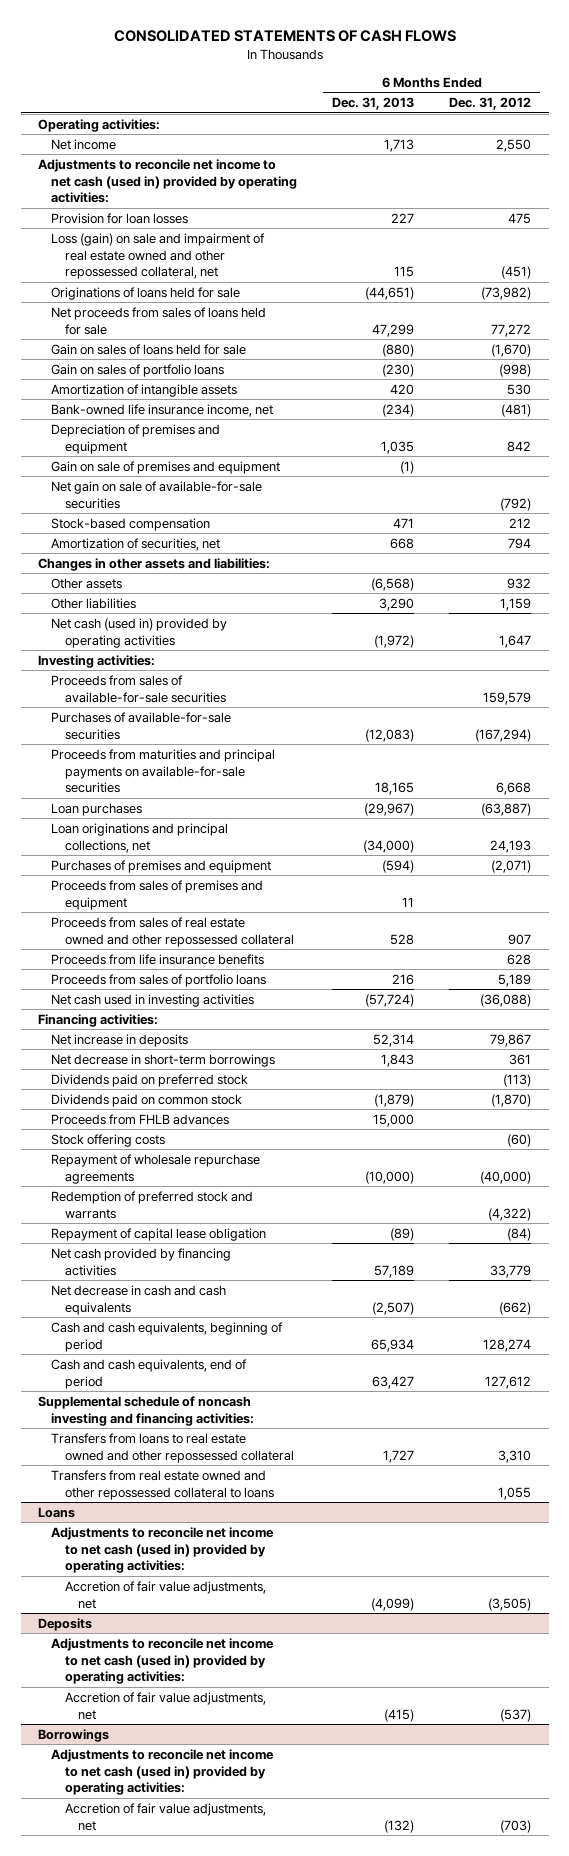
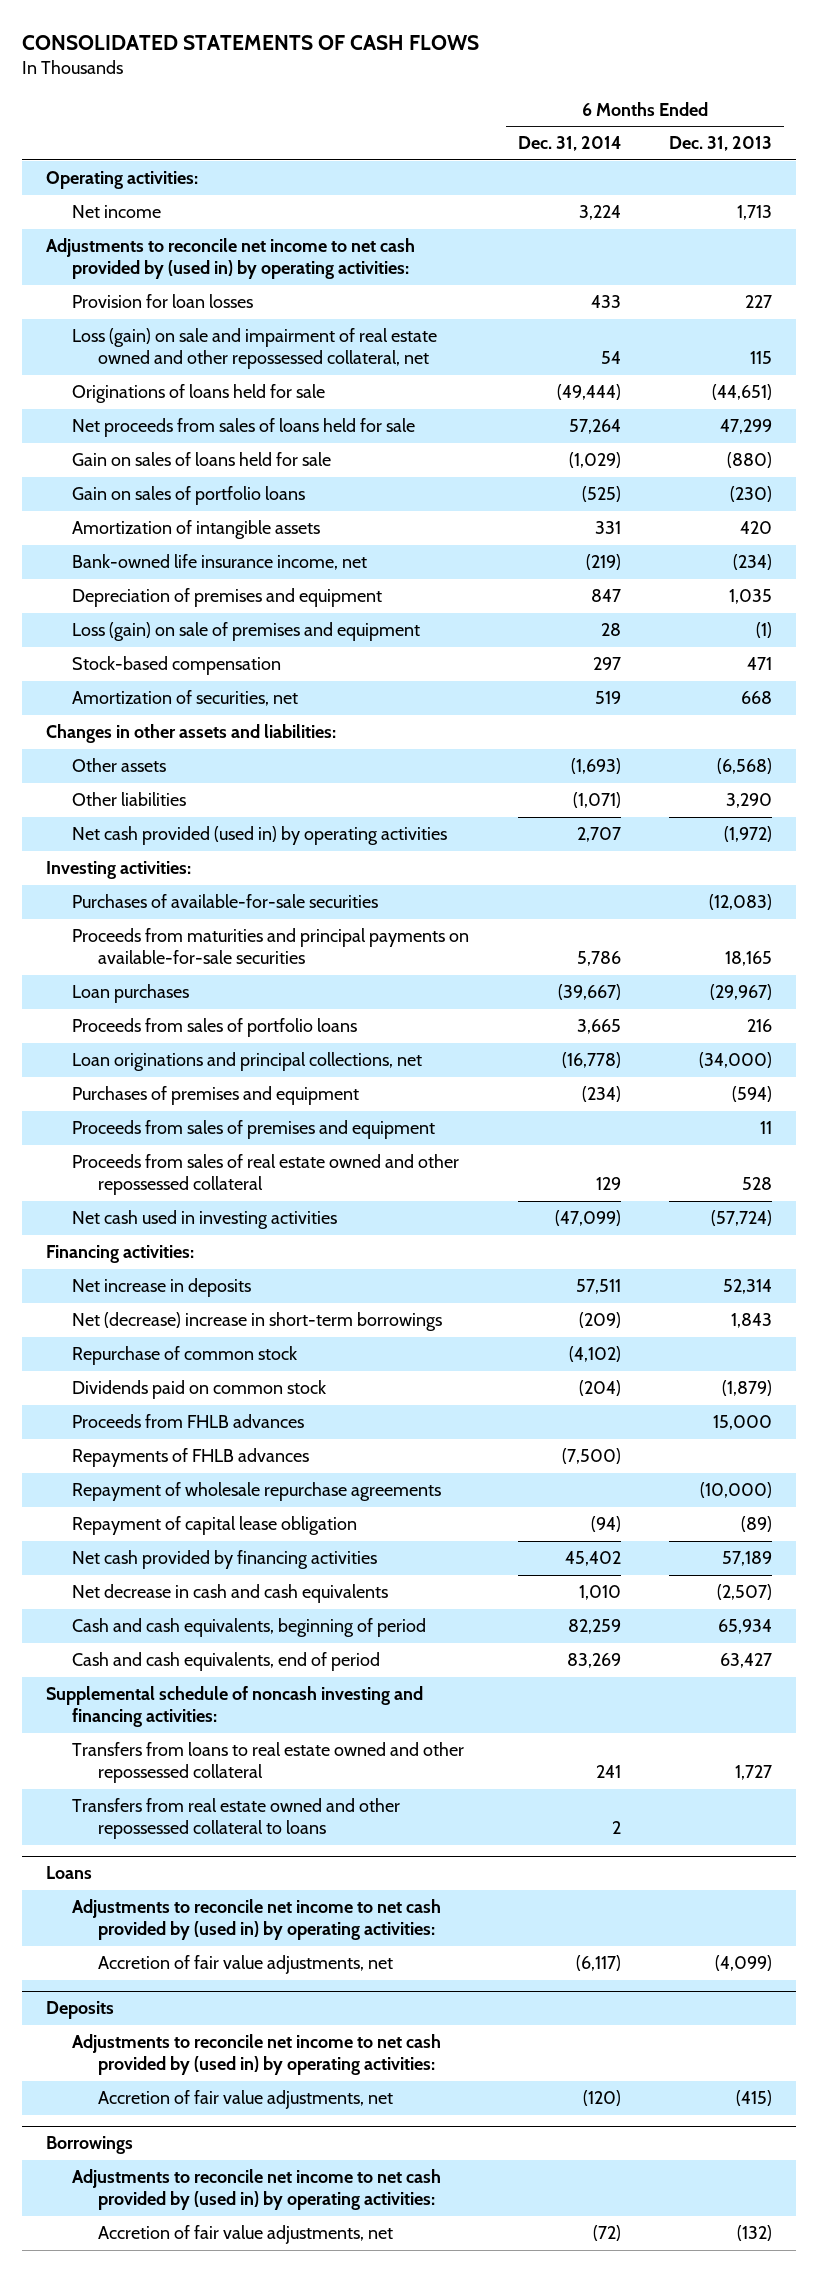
[449,97,532,111] Dec. 31, 2012 -> none
none -> [517,136,621,152] Dec. 31, 2014
[38,158,298,204] Adjustments to reconcile net income to net cash (used in) provided by operating activities: -> [45,238,415,280] Adjustments to reconcile net income to net cash provided by (used in) by operating activities:
[51,480,263,509] Net gain on sale of available-for-sale securities -> none
[51,460,281,474] Gain on sale of premises and equipment -> [72,622,421,642] Loss (gain) on sale of premises and equipment
[51,617,228,648] Net cash (used in) provided by operating activities -> [72,826,448,846] Net cash provided (used in) by operating activities
[51,674,226,703] Proceeds from sales of available-for-sale securities -> none
[51,973,267,987] Proceeds from sales of portfolio loans -> [72,1018,358,1038] Proceeds from sales of portfolio loans
[51,953,265,965] Proceeds from life insurance benefits -> none
[51,1073,249,1087] Dividends paid on preferred stock -> none
[51,1053,276,1067] Net decrease in short-term borrowings -> [72,1312,443,1332] Net (decrease) increase in short-term borrowings
none -> [72,1346,298,1366] Repurchase of common stock
[51,1133,166,1147] Stock offering costs -> none
none -> [72,1448,310,1468] Repayments of FHLB advances
[51,1190,254,1219] Redemption of preferred stock and warrants -> none
[51,1526,275,1574] Adjustments to reconcile net income to net cash (used in) provided by operating activities: -> [72,1899,442,1941] Adjustments to reconcile net income to net cash provided by (used in) by operating activities:
[51,1637,275,1685] Adjustments to reconcile net income to net cash (used in) provided by operating activities: -> [72,2034,442,2076] Adjustments to reconcile net income to net cash provided by (used in) by operating activities:
[51,1748,275,1796] Adjustments to reconcile net income to net cash (used in) provided by operating activities: -> [72,2169,442,2211] Adjustments to reconcile net income to net cash provided by (used in) by operating activities:

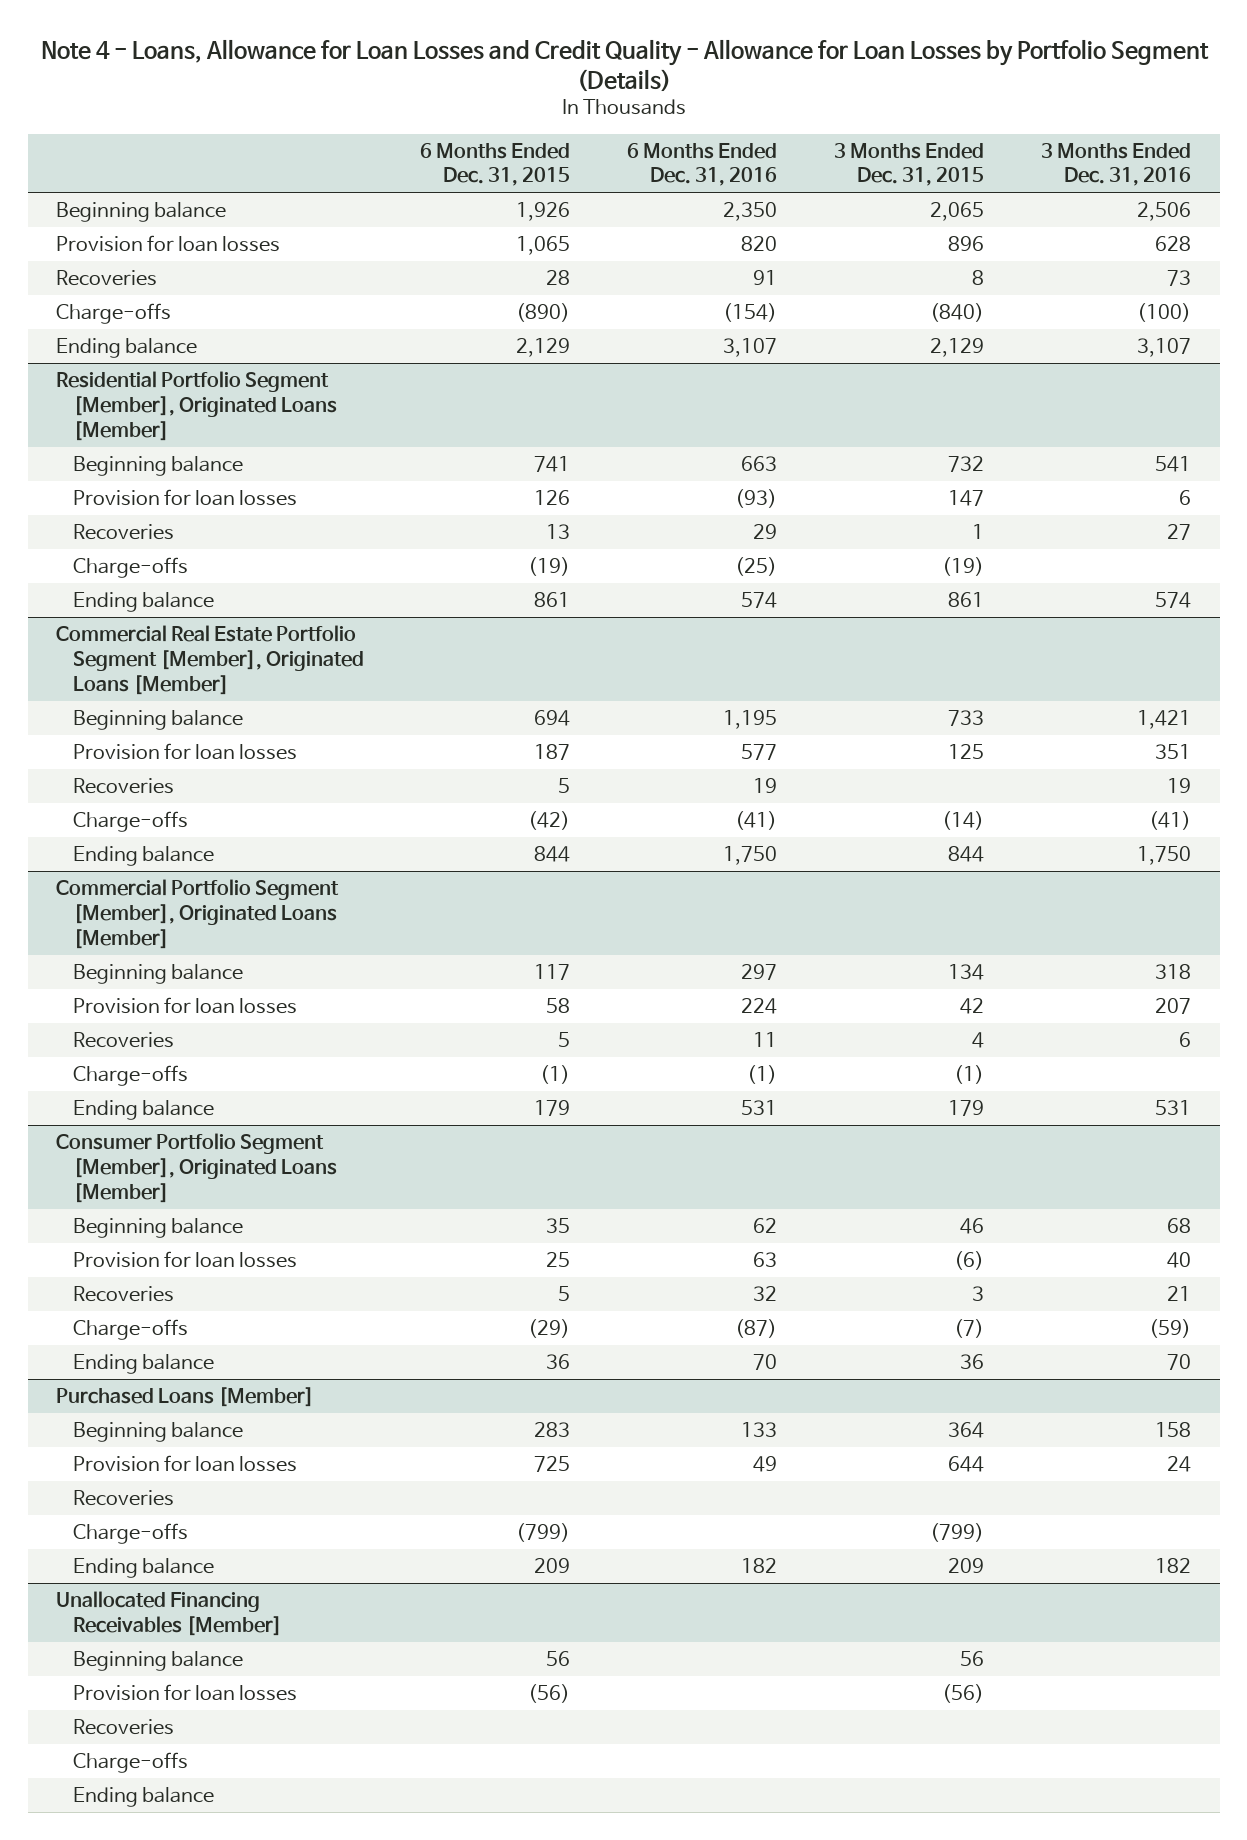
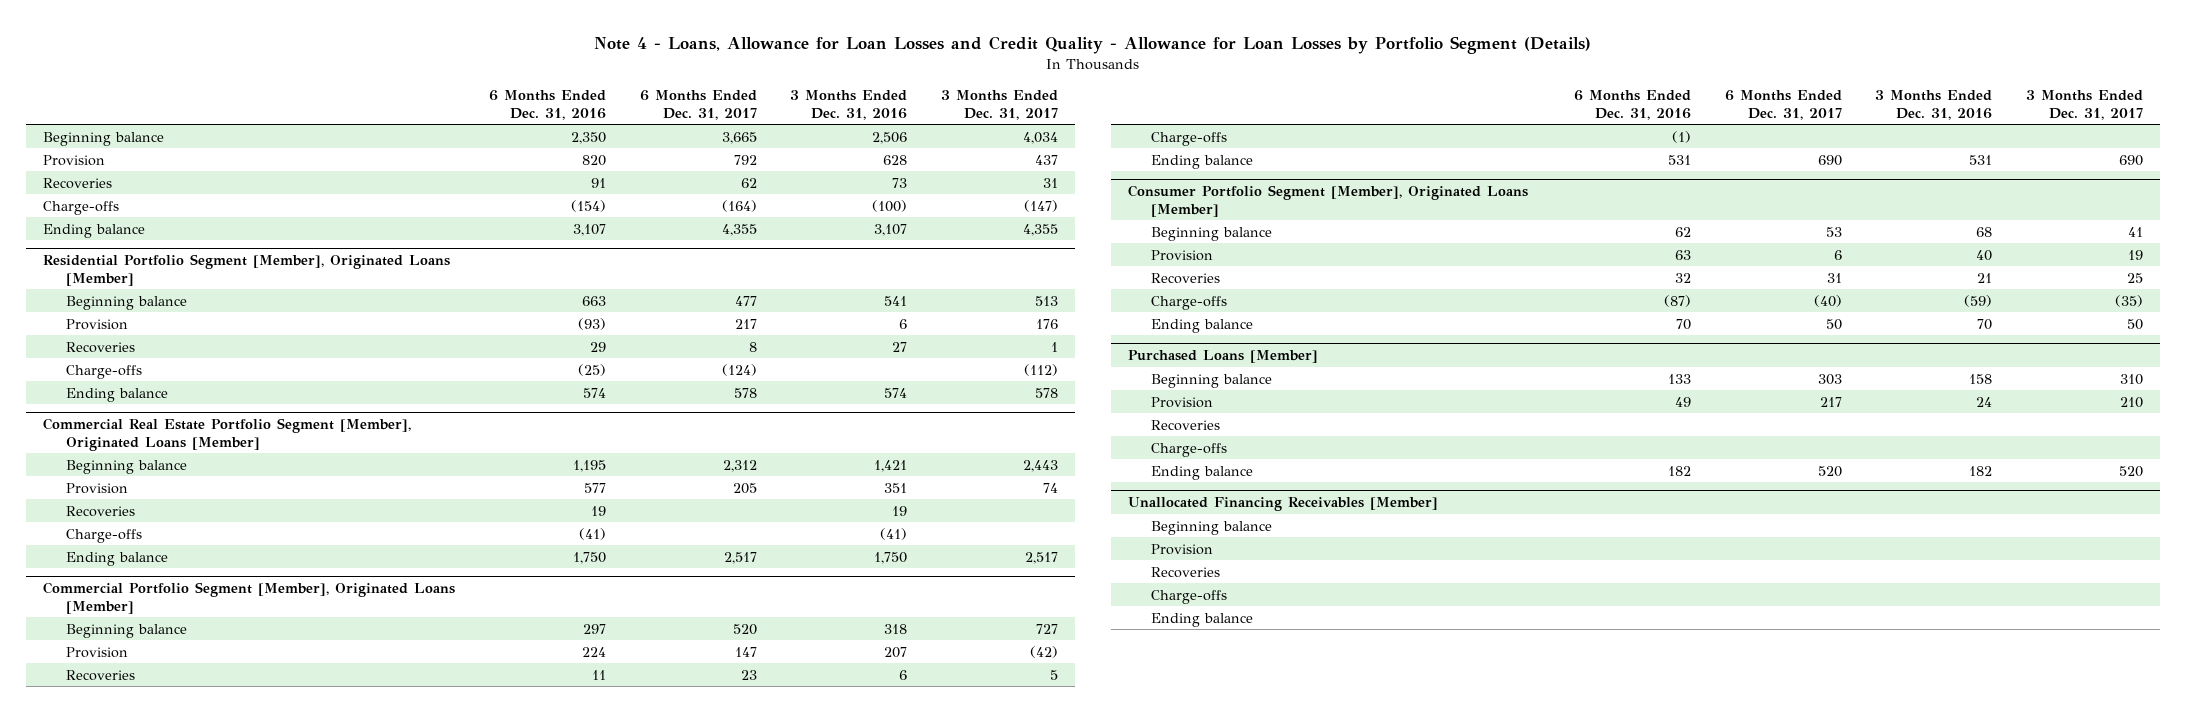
[420,142,571,187] 6 Months Ended Dec. 31, 2015 -> none
[834,142,985,187] 3 Months Ended Dec. 31, 2015 -> none
none -> [639,90,757,120] 6 Months Ended Dec. 31, 2017
none -> [940,90,1058,120] 3 Months Ended Dec. 31, 2017
[56,234,281,252] Provision for loan losses -> [43,154,106,166] Provision
[72,488,297,506] Provision for loan losses -> [65,318,128,330] Provision
[72,742,297,760] Provision for loan losses -> [65,482,128,494] Provision
[72,996,297,1014] Provision for loan losses -> [65,646,128,658] Provision
[72,1250,297,1268] Provision for loan losses -> [1150,249,1213,261] Provision
[72,1454,297,1472] Provision for loan losses -> [1150,396,1213,408] Provision
[72,1683,297,1701] Provision for loan losses -> [1150,543,1213,555] Provision

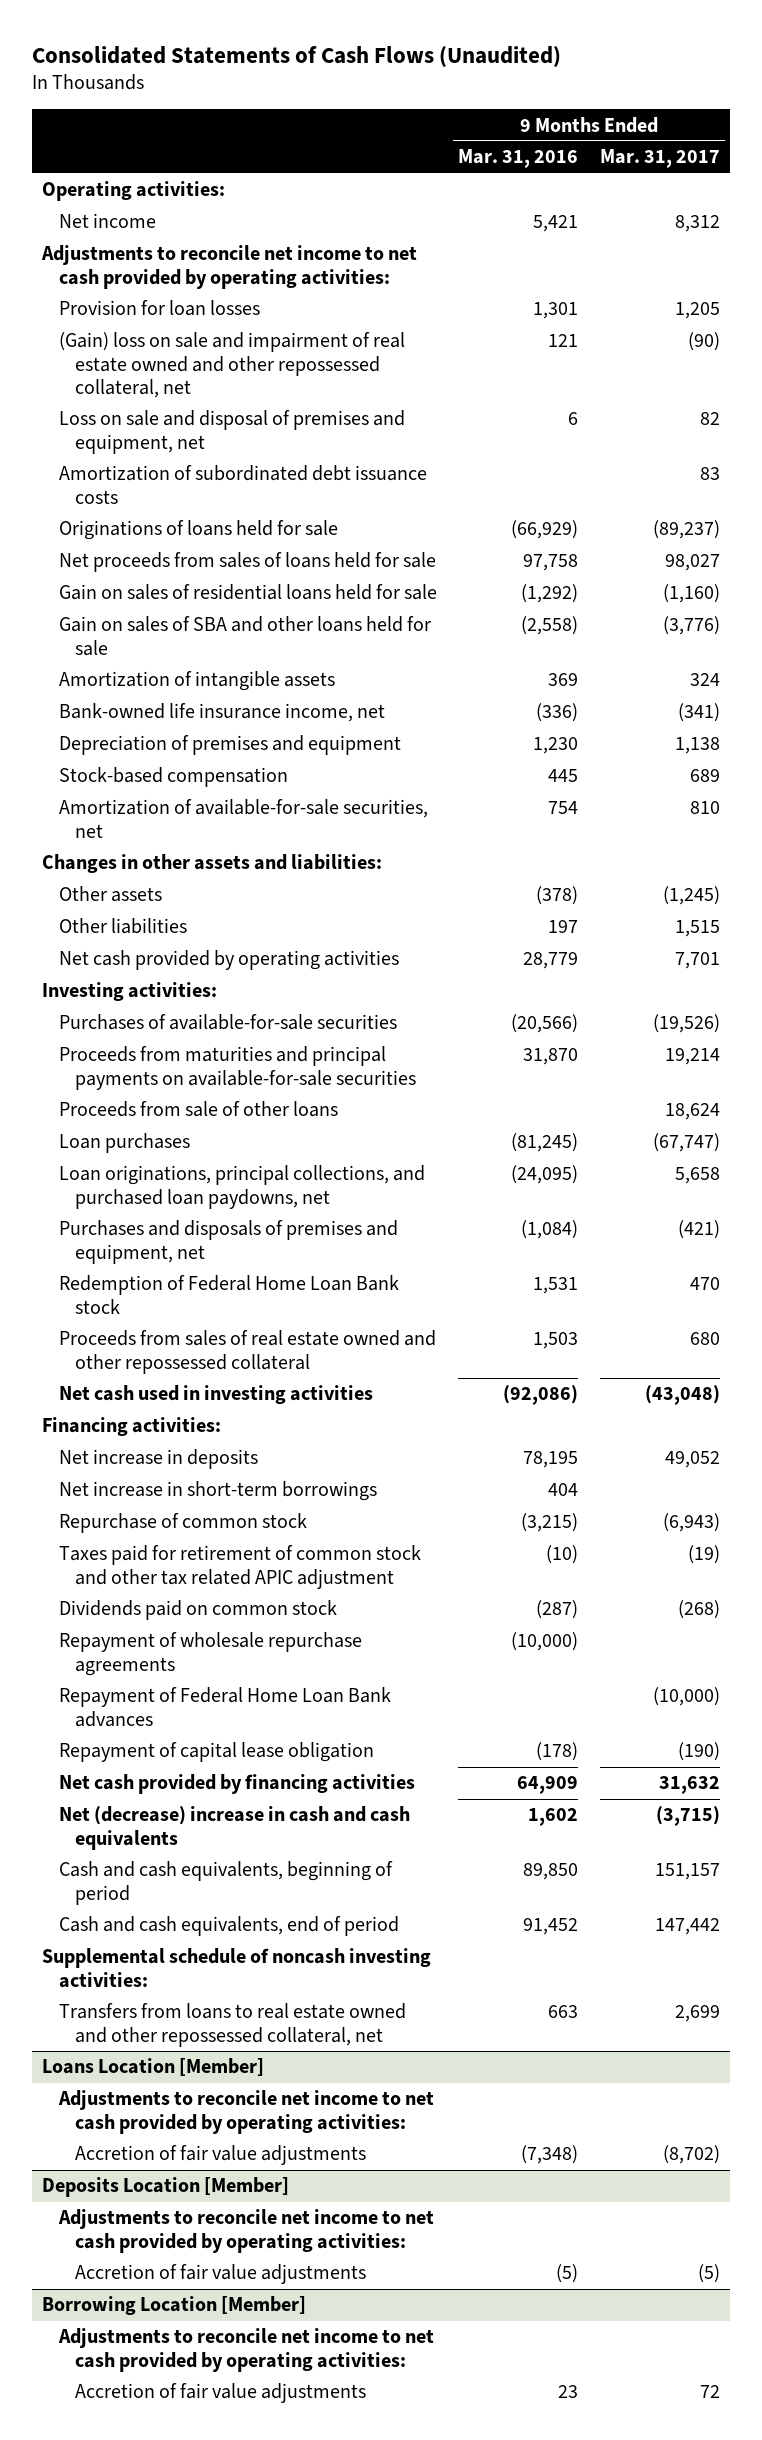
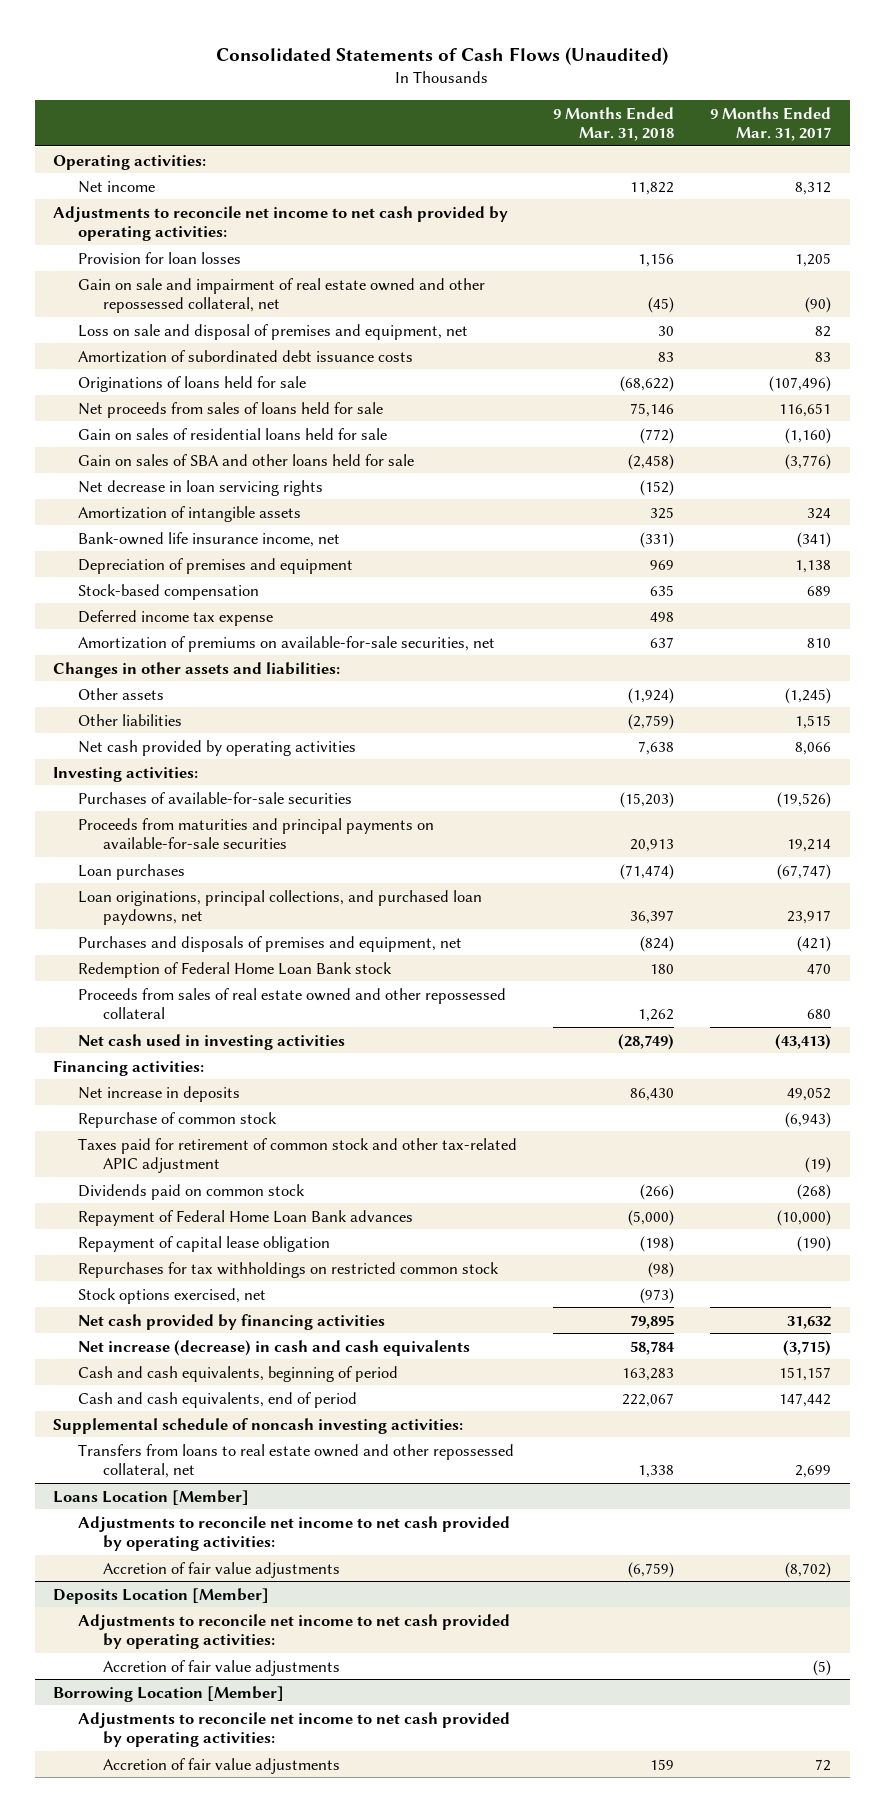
[458,149,579,169] Mar. 31, 2016 -> none
none -> [553,106,675,141] 9 Months Ended Mar. 31, 2018
[58,332,405,398] (Gain) loss on sale and impairment of real estate owned and other repossessed collateral, net -> [77,277,485,314] Gain on sale and impairment of real estate owned and other repossessed collateral, net
[652,520,720,540] (89,237) -> [769,375,832,392] (107,496)
[664,554,720,572] 98,027 -> [779,402,832,417] 116,651
none -> [77,479,323,496] Net decrease in loan servicing rights
none -> [77,609,273,626] Deferred income tax expense
[58,799,428,838] Amortization of available-for-sale securities, net -> [77,635,495,652] Amortization of premiums on available-for-sale securities, net
[674,952,720,970] 7,701 -> [795,741,832,755] 8,066
[58,1101,338,1118] Proceeds from sale of other loans -> none
[674,1167,720,1185] 5,658 -> [787,910,832,925] 23,917
[644,1385,720,1406] (43,048) -> [775,1033,832,1050] (43,413)
[58,1481,377,1502] Net increase in short-term borrowings -> none
[58,1545,421,1589] Taxes paid for retirement of common stock and other tax related APIC adjustment -> [77,1137,517,1174] Taxes paid for retirement of common stock and other tax-related APIC adjustment
[58,1632,362,1676] Repayment of wholesale repurchase agreements -> none
none -> [77,1261,499,1278] Repurchases for tax withholdings on restricted common stock
none -> [77,1287,266,1304] Stock options exercised, net
[58,1806,410,1850] Net (decrease) increase in cash and cash equivalents -> [77,1339,470,1356] Net increase (decrease) in cash and cash equivalents

